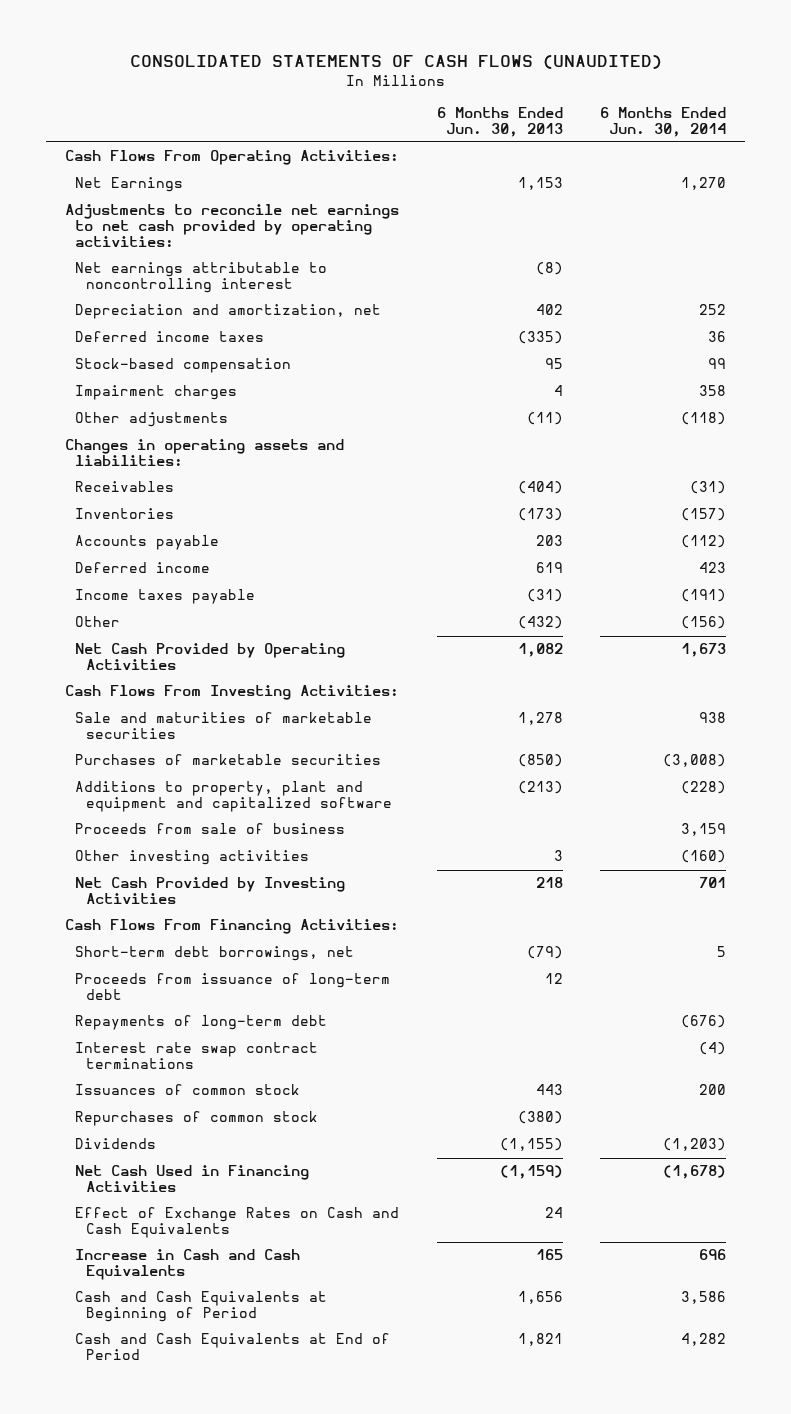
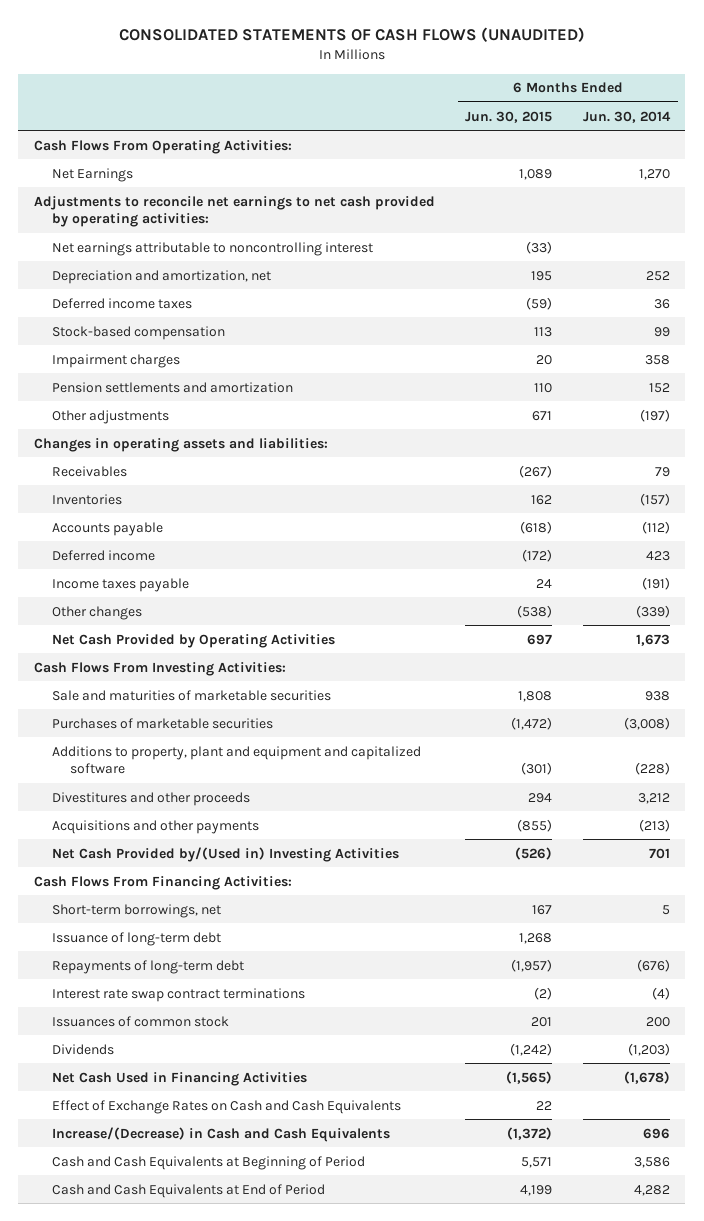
[436,107,563,137] 6 Months Ended Jun. 30, 2013 -> none
none -> [465,110,553,123] Jun. 30, 2015
none -> [51,381,293,393] Pension settlements and amortization
[681,412,727,426] (118) -> [640,408,671,422] (197)
[690,481,727,495] (31) -> [655,466,671,477] 79
[75,616,121,628] Other -> [51,605,142,620] Other changes
[681,616,727,630] (156) -> [636,604,671,618] (339)
[75,823,346,835] Proceeds from sale of business -> none
[75,850,310,866] Other investing activities -> none
none -> [51,791,250,806] Divestitures and other proceeds
none -> [51,819,259,834] Acquisitions and other payments
[75,877,346,905] Net Cash Provided by Investing Activities -> [51,846,399,862] Net Cash Provided by/(Used in) Investing Activities
[75,946,355,962] Short-term debt borrowings, net -> [51,903,221,918] Short-term borrowings, net
[75,973,391,1001] Proceeds from issuance of long-term debt -> [51,931,221,946] Issuance of long-term debt
[75,1111,319,1127] Repurchases of common stock -> none
[75,1249,301,1281] Increase in Cash and Cash Equivalents -> [51,1126,390,1142] Increase/(Decrease) in Cash and Cash Equivalents

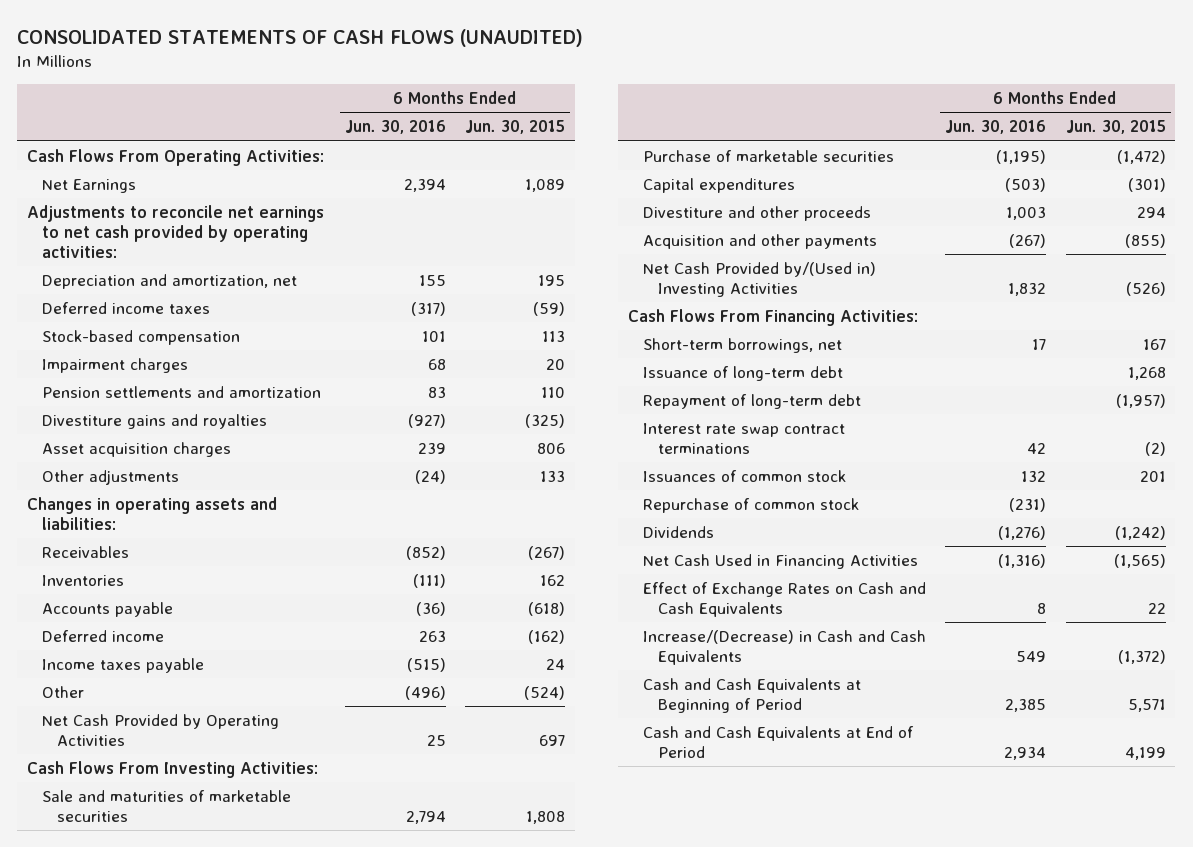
[583,110,672,123] Jun. 30, 2014 -> none
none -> [344,120,446,135] Jun. 30, 2016
[51,241,373,256] Net earnings attributable to noncontrolling interest -> none
none -> [42,413,268,429] Divestiture gains and royalties
none -> [42,441,232,457] Asset acquisition charges
[532,410,553,421] 671 -> [540,470,566,482] 133
[522,548,553,562] (172) -> [528,629,566,644] (162)
[51,605,142,620] Other changes -> [42,685,85,698] Other
[517,604,553,618] (538) -> [524,685,566,700] (524)
[51,717,273,729] Purchases of marketable securities -> [642,149,894,162] Purchase of marketable securities
[51,745,421,775] Additions to property, plant and equipment and capitalized software -> [642,177,795,193] Capital expenditures
[51,791,250,806] Divestitures and other proceeds -> [642,205,871,221] Divestiture and other proceeds
[51,819,259,834] Acquisitions and other payments -> [642,233,877,249] Acquisition and other payments
[51,959,244,974] Repayments of long-term debt -> [642,393,861,409] Repayment of long-term debt
none -> [642,497,859,513] Repurchase of common stock

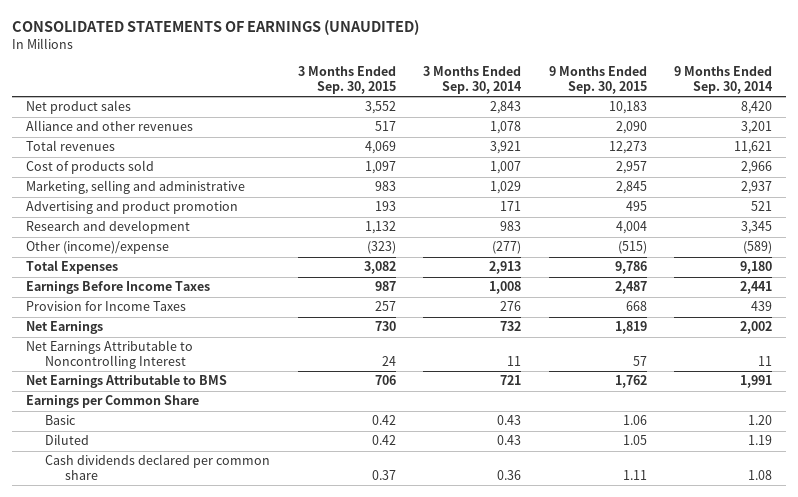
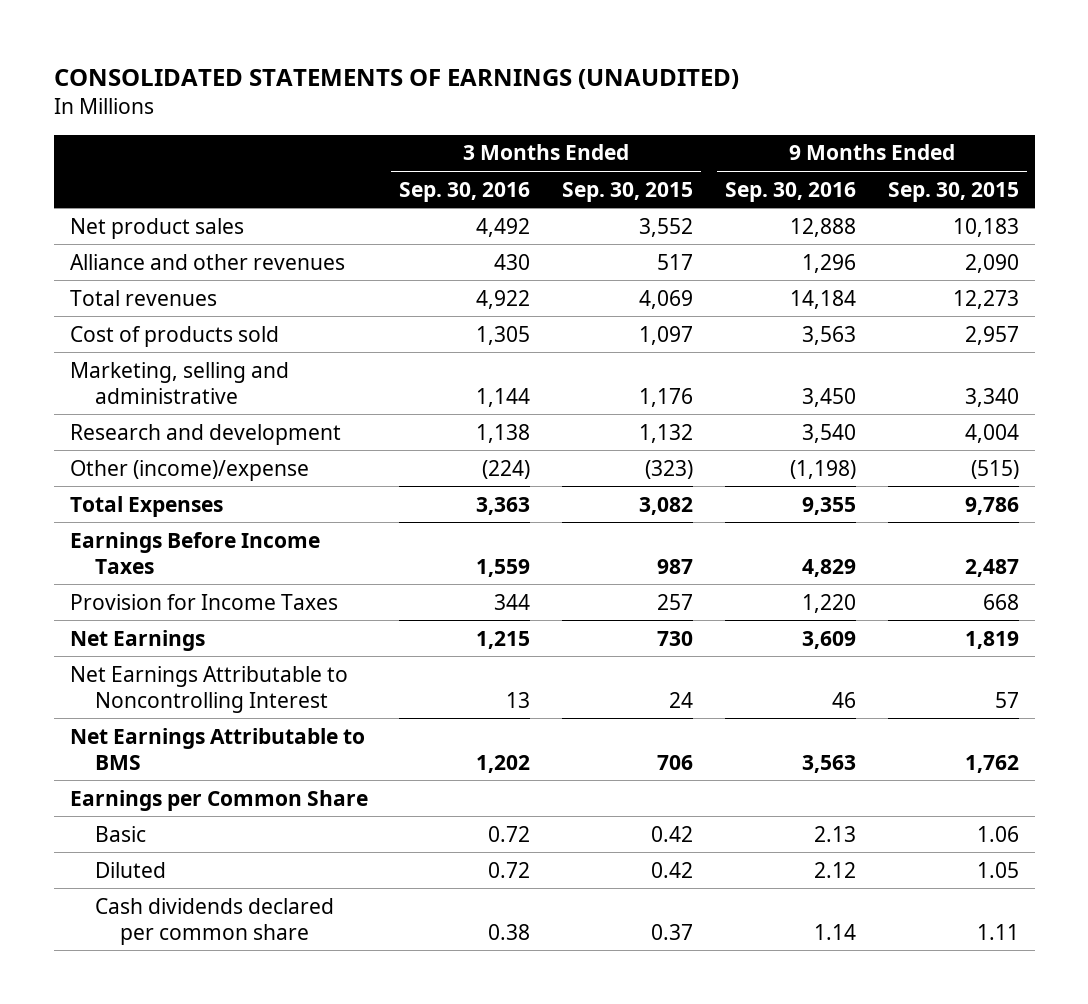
[423,66,523,94] 3 Months Ended Sep. 30, 2014 -> none
[674,66,774,94] 9 Months Ended Sep. 30, 2014 -> none
none -> [399,181,531,202] Sep. 30, 2016
none -> [724,181,856,202] Sep. 30, 2016
[25,201,238,215] Advertising and product promotion -> none
[374,181,396,192] 983 -> [639,387,694,407] 1,176
[615,181,647,195] 2,845 -> [964,387,1019,407] 3,340

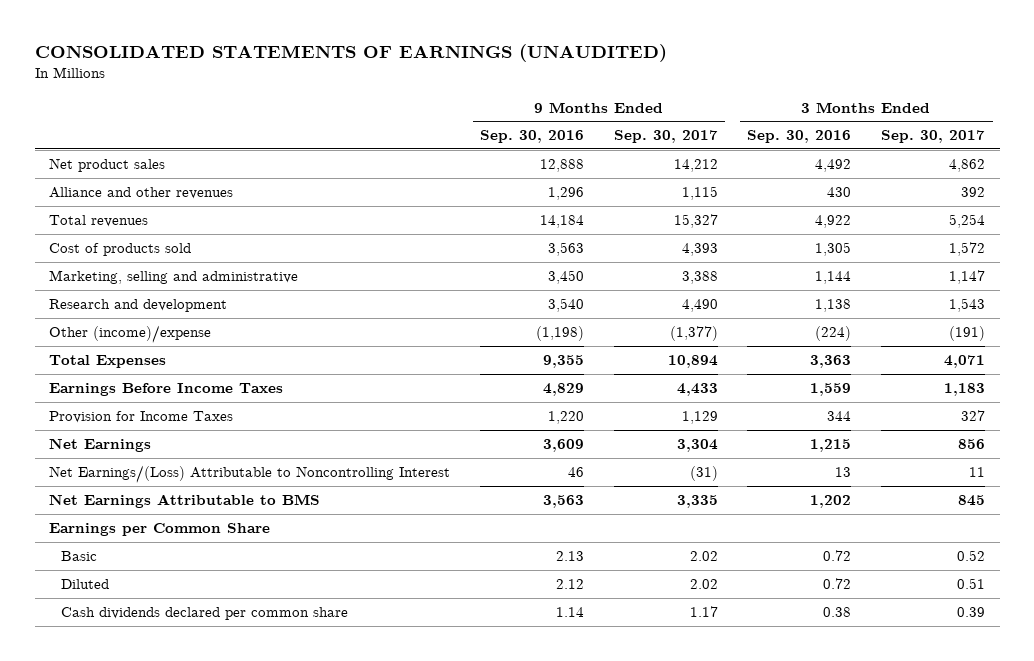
[562,181,694,202] Sep. 30, 2015 -> none
[887,181,1019,202] Sep. 30, 2015 -> none
none -> [613,130,718,144] Sep. 30, 2017
none -> [881,130,986,144] Sep. 30, 2017
[69,665,348,713] Net Earnings Attributable to Noncontrolling Interest -> [49,465,451,484] Net Earnings/(Loss) Attributable to Noncontrolling Interest

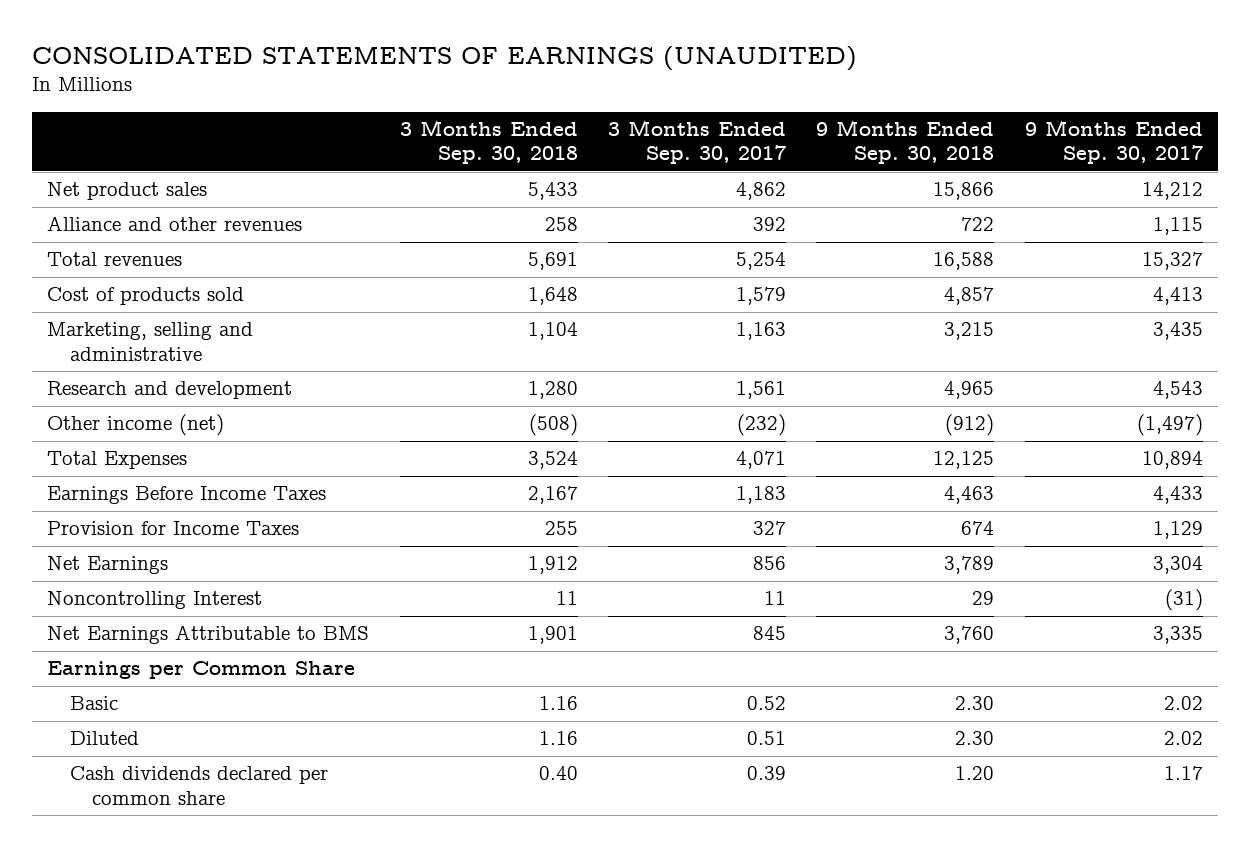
[480,130,585,144] Sep. 30, 2016 -> none
[747,130,852,144] Sep. 30, 2016 -> none
none -> [399,119,578,165] 3 Months Ended Sep. 30, 2018
none -> [816,119,995,165] 9 Months Ended Sep. 30, 2018
[681,243,718,257] 4,393 -> [1152,287,1203,306] 4,413
[949,242,986,257] 1,572 -> [735,287,786,306] 1,579
[681,271,718,285] 3,388 -> [1152,322,1203,341] 3,435
[949,270,986,285] 1,147 -> [735,322,786,341] 1,163
[681,299,718,313] 4,490 -> [1152,381,1203,400] 4,543
[949,298,986,313] 1,543 -> [735,381,786,400] 1,561
[49,325,212,344] Other (income)/expense -> [47,414,225,437] Other income (net)
[669,326,718,342] (1,377) -> [1136,414,1203,437] (1,497)
[949,326,986,342] (191) -> [736,414,786,437] (232)
[49,465,451,484] Net Earnings/(Loss) Attributable to Noncontrolling Interest -> [47,591,263,610] Noncontrolling Interest

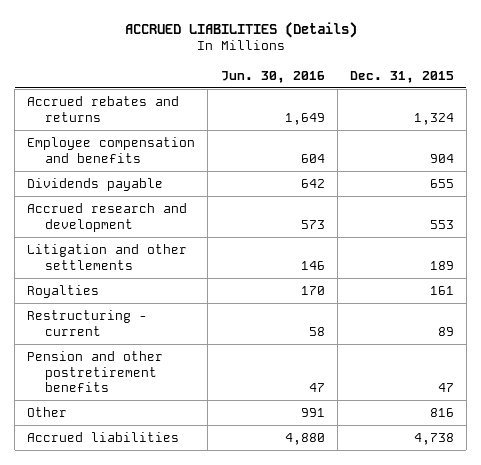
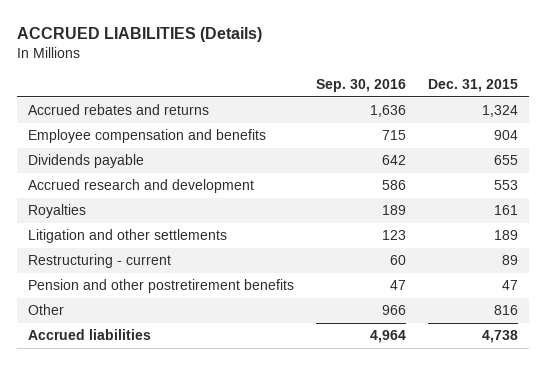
[220,70,325,83] Jun. 30, 2016 -> none
none -> [315,79,406,93] Sep. 30, 2016
[27,243,188,270] Litigation and other settlements -> [28,229,228,244] Litigation and other settlements

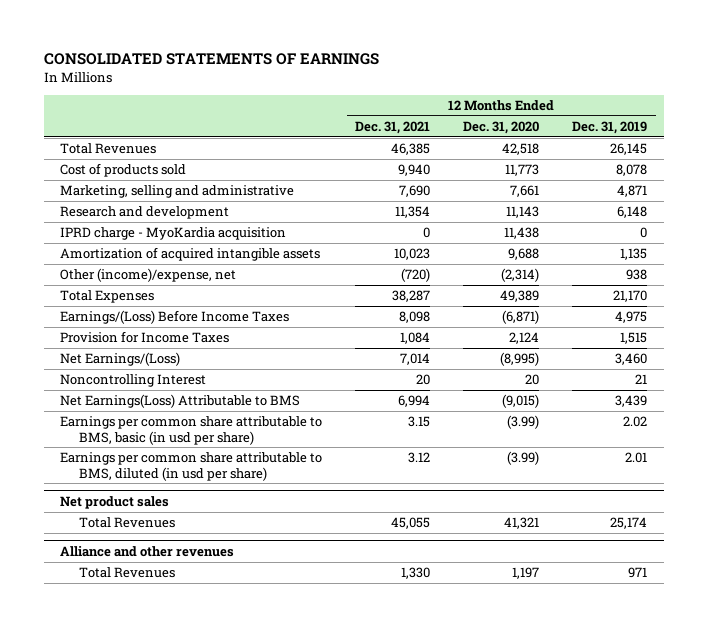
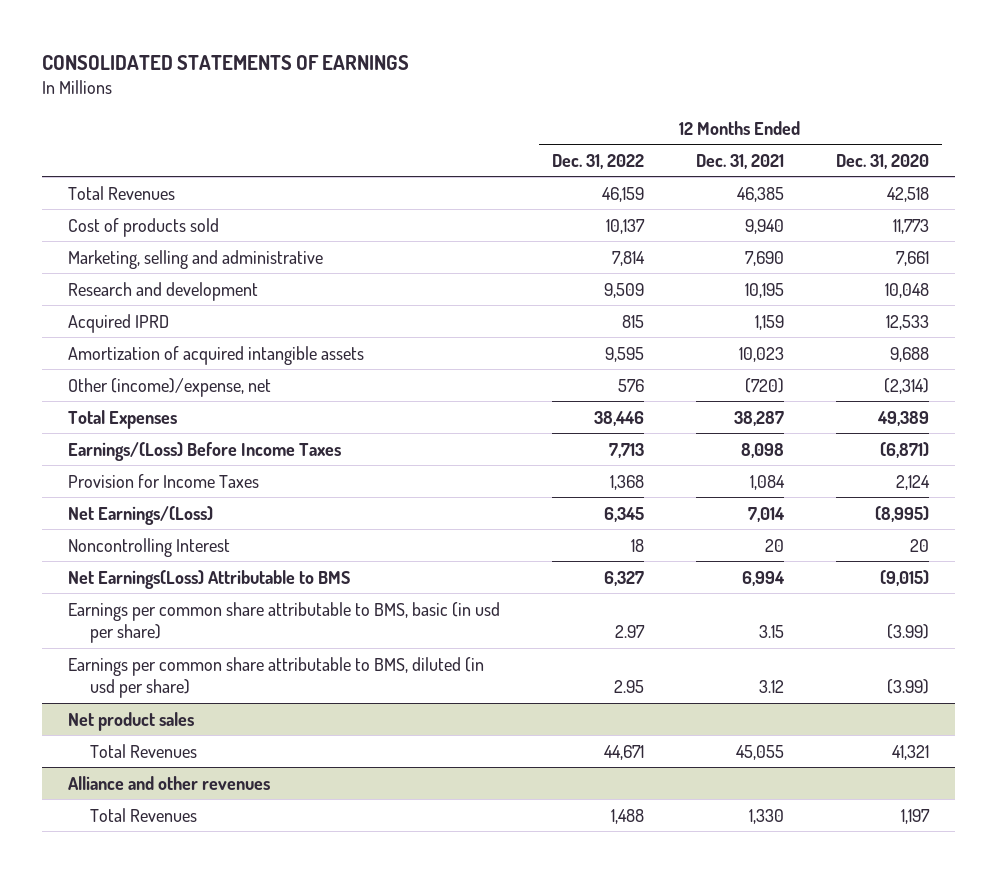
[572,120,648,134] Dec. 31, 2019 -> none
none -> [551,153,644,169] Dec. 31, 2022
[395,206,431,219] 11,354 -> [744,282,784,298] 10,195
[506,206,540,219] 11,143 -> [884,282,929,298] 10,048
[60,227,287,241] IPRD charge - MyoKardia acquisition -> [67,313,169,333] Acquired IPRD
[423,227,431,239] 0 -> [754,314,784,330] 1,159
[504,227,540,240] 11,438 -> [885,314,929,330] 12,533

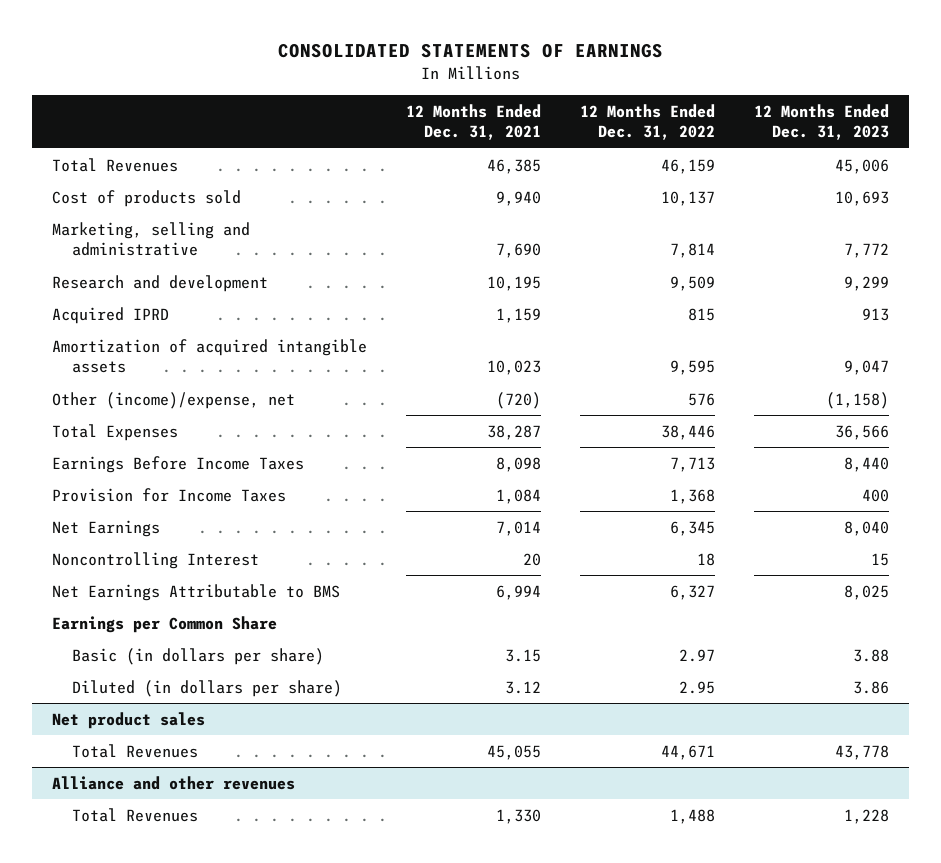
[835,153,929,169] Dec. 31, 2020 -> none
none -> [754,103,890,141] 12 Months Ended Dec. 31, 2023
[67,441,341,461] Earnings/(Loss) Before Income Taxes -> [52,455,305,473] Earnings Before Income Taxes
[67,505,213,525] Net Earnings/(Loss) -> [52,519,161,537] Net Earnings
[67,569,350,589] Net Earnings(Loss) Attributable to BMS -> [52,583,341,601] Net Earnings Attributable to BMS
none -> [52,615,278,633] Earnings per Common Share
[67,601,500,644] Earnings per common share attributable to BMS, basic (in usd per share) -> [71,647,324,665] Basic (in dollars per share)
[67,656,484,699] Earnings per common share attributable to BMS, diluted (in usd per share) -> [71,679,342,697] Diluted (in dollars per share)

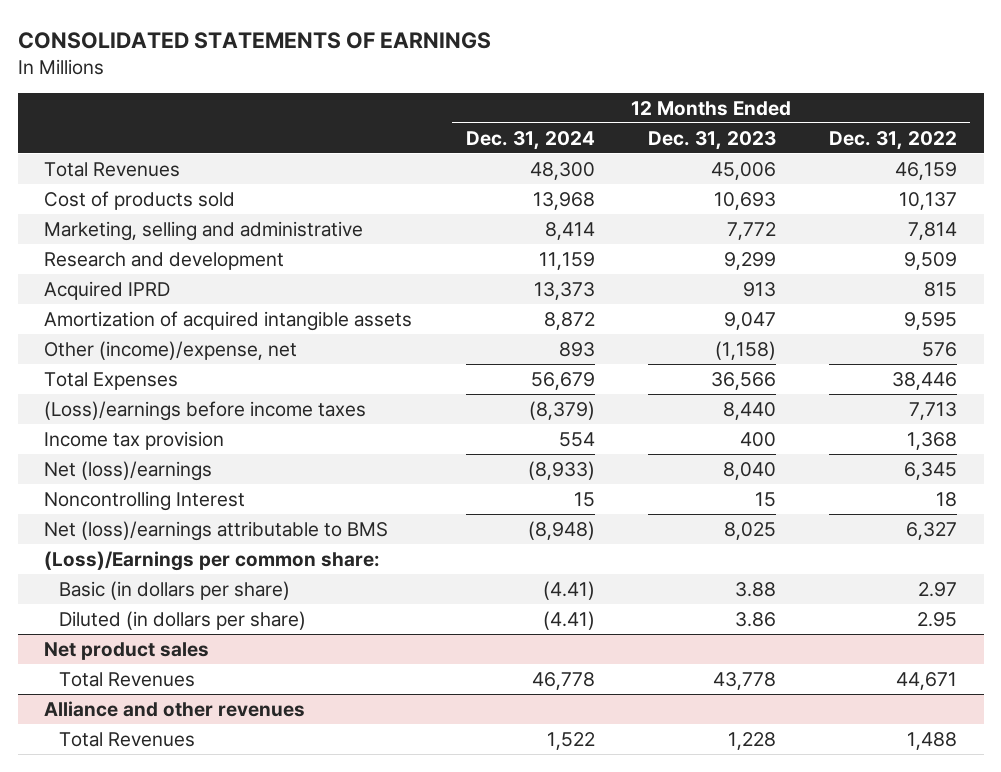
[406,103,542,141] 12 Months Ended Dec. 31, 2021 -> none
none -> [465,130,595,150] Dec. 31, 2024
[52,455,305,473] Earnings Before Income Taxes -> [44,400,367,421] (Loss)/earnings before income taxes
[52,487,287,502] Provision for Income Taxes -> [44,430,225,450] Income tax provision
[52,519,161,537] Net Earnings -> [44,460,213,481] Net (loss)/earnings
[52,583,341,601] Net Earnings Attributable to BMS -> [44,520,389,541] Net (loss)/earnings attributable to BMS
[52,615,278,633] Earnings per Common Share -> [44,550,381,571] (Loss)/Earnings per common share:

